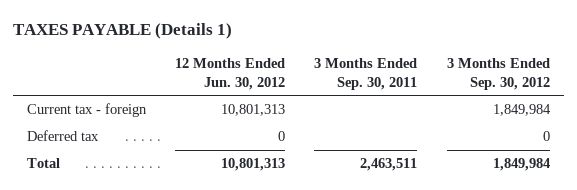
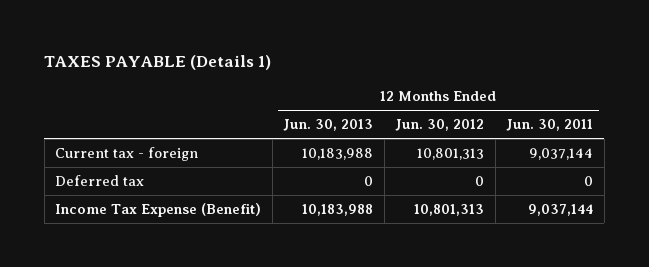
[314,58,418,90] 3 Months Ended Sep. 30, 2011 -> none
[446,58,550,90] 3 Months Ended Sep. 30, 2012 -> none
none -> [283,119,374,132] Jun. 30, 2013
none -> [506,119,594,132] Jun. 30, 2011
[27,158,61,169] Total -> [55,203,262,218] Income Tax Expense (Benefit)

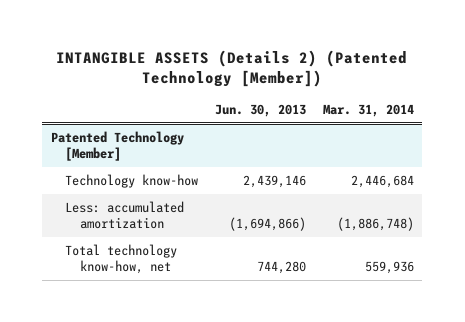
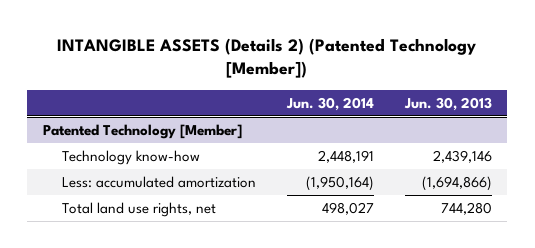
[322,103,414,117] Mar. 31, 2014 -> none
none -> [285,96,374,111] Jun. 30, 2014
[65,243,178,275] Total technology know-how, net -> [62,201,217,217] Total land use rights, net

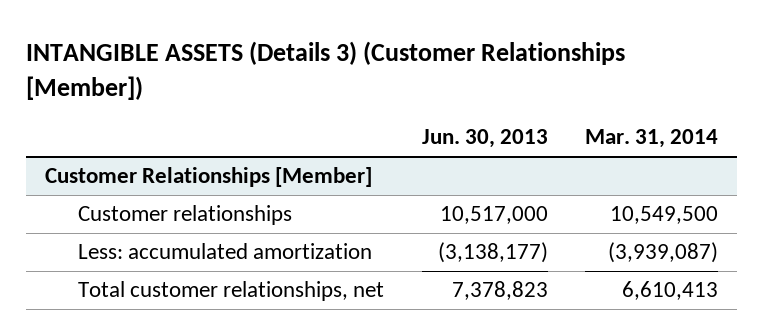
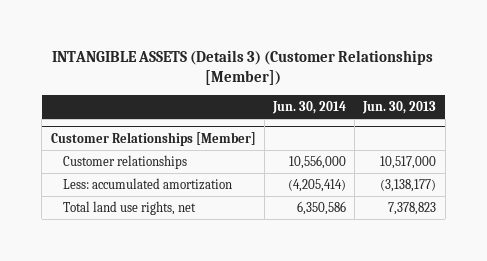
[585,129,719,149] Mar. 31, 2014 -> none
none -> [271,101,346,115] Jun. 30, 2014
[77,281,384,302] Total customer relationships, net -> [63,200,197,215] Total land use rights, net

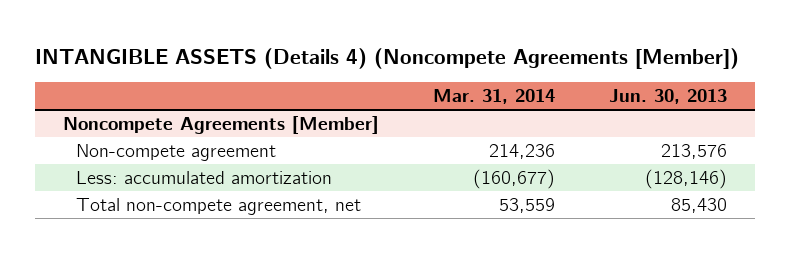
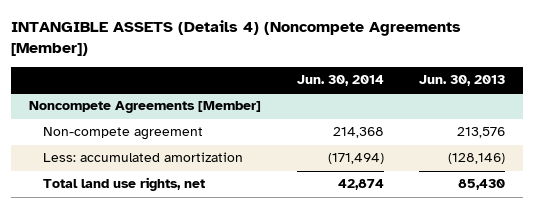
[432,89,555,105] Mar. 31, 2014 -> none
none -> [296,74,384,86] Jun. 30, 2014
[76,197,362,215] Total non-compete agreement, net -> [43,177,206,192] Total land use rights, net

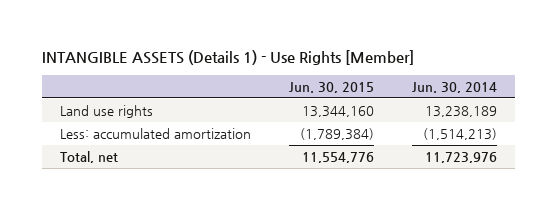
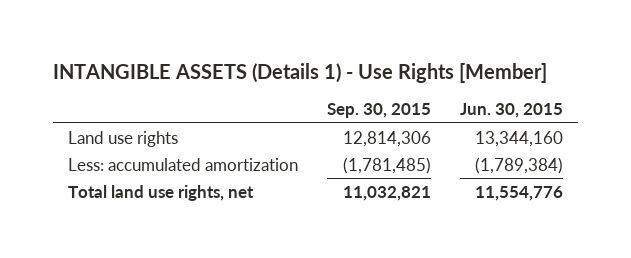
[411,81,497,93] Jun. 30, 2014 -> none
none -> [326,103,431,119] Sep. 30, 2015
[60,151,119,164] Total, net -> [67,184,254,201] Total land use rights, net

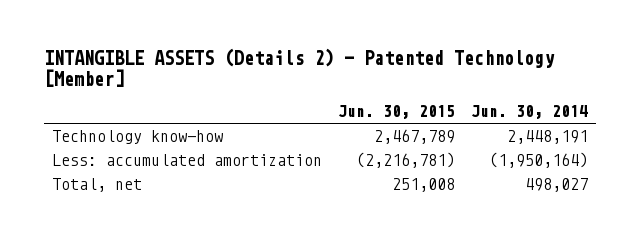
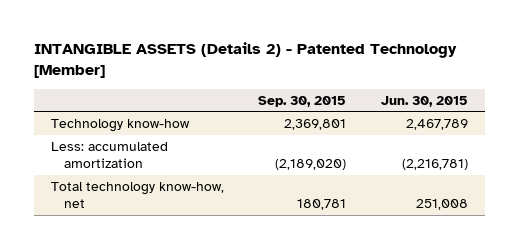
[471,105,589,120] Jun. 30, 2014 -> none
none -> [258,95,347,107] Sep. 30, 2015
[51,178,142,193] Total, net -> [50,181,224,209] Total technology know-how, net

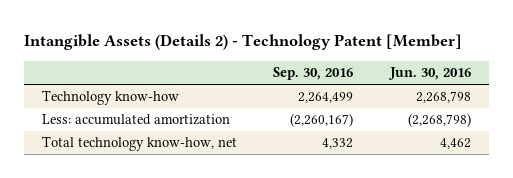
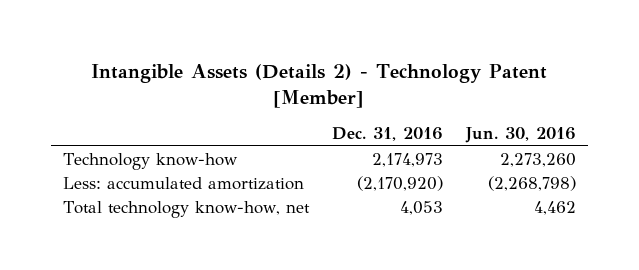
[273,67,354,81] Sep. 30, 2016 -> none
none -> [331,127,443,142] Dec. 31, 2016
[415,91,471,104] 2,268,798 -> [500,153,577,168] 2,273,260

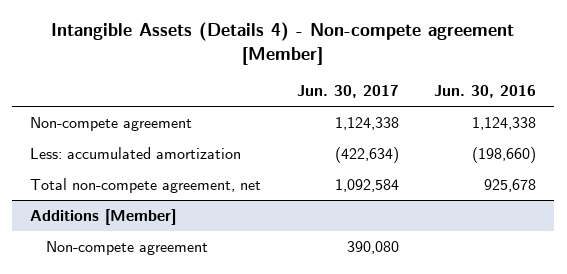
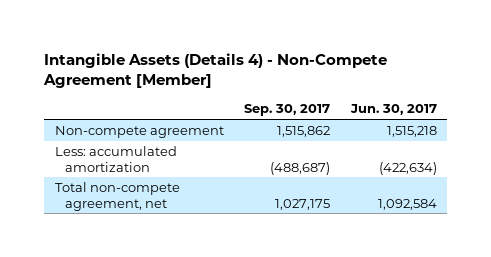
[51,22,515,65] Intangible Assets (Details 4) - Non-compete agreement [Member] -> [43,52,388,89] Intangible Assets (Details 4) - Non-Compete Agreement [Member]
[434,84,537,98] Jun. 30, 2016 -> none
none -> [244,104,331,117] Sep. 30, 2017
[334,116,399,130] 1,124,338 -> [386,125,437,137] 1,515,218
[30,208,177,225] Additions [Member] -> none
[45,240,208,255] Non-compete agreement -> none

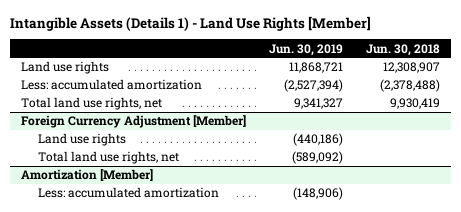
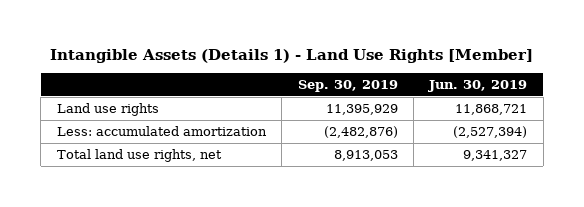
[365,43,440,56] Jun. 30, 2018 -> none
none -> [297,79,398,92] Sep. 30, 2019
[20,115,246,129] Foreign Currency Adjustment [Member] -> none
[37,133,126,147] Land use rights -> none
[37,151,179,165] Total land use rights, net -> none
[20,169,153,182] Amortization [Member] -> none
[37,187,219,199] Less: accumulated amortization -> none

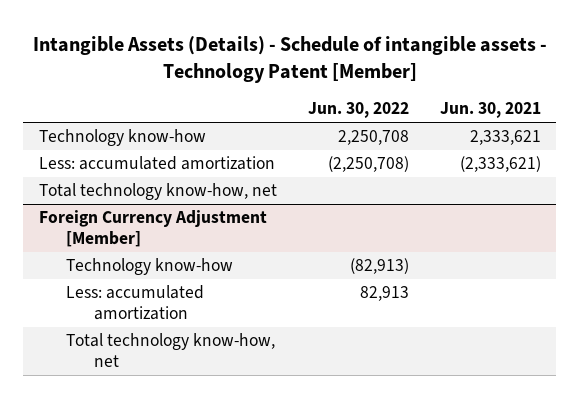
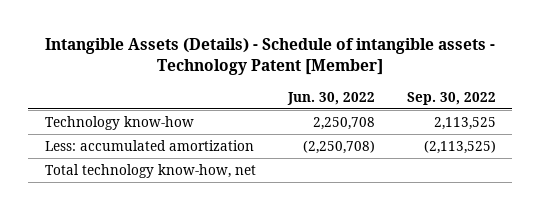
[439,102,541,119] Jun. 30, 2021 -> none
none -> [406,91,496,105] Sep. 30, 2022
[38,210,267,248] Foreign Currency Adjustment [Member] -> none
[66,258,234,276] Technology know-how -> none
[66,285,205,321] Less: accumulated amortization -> none
[66,333,276,368] Total technology know-how, net -> none

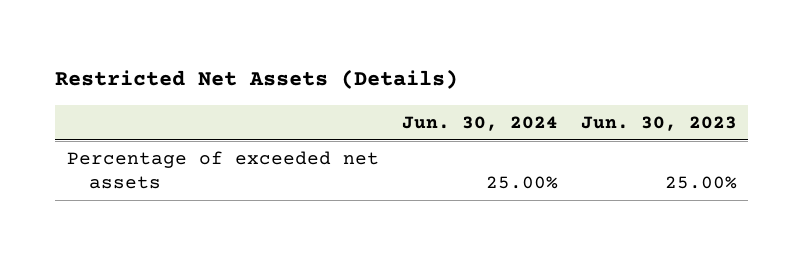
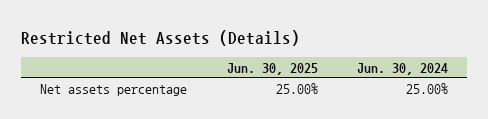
[580,115,737,131] Jun. 30, 2023 -> none
none -> [226,62,318,75] Jun. 30, 2025
[66,151,379,189] Percentage of exceeded net assets -> [40,83,188,96] Net assets percentage

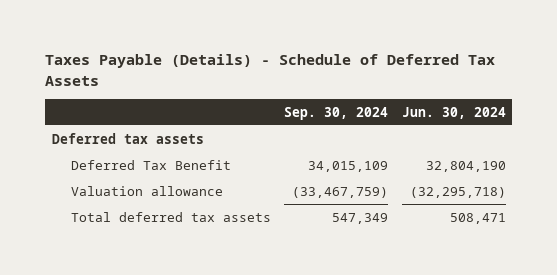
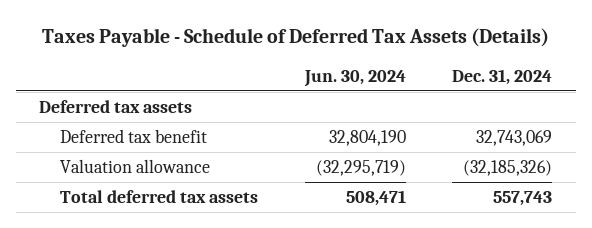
[44,54,495,86] Taxes Payable (Details) - Schedule of Deferred Tax Assets -> [41,27,549,47] Taxes Payable - Schedule of Deferred Tax Assets (Details)
[284,106,389,120] Sep. 30, 2024 -> none
none -> [452,68,553,85] Dec. 31, 2024
[71,159,232,170] Deferred Tax Benefit -> [59,129,207,144] Deferred tax benefit
[409,186,506,198] (32,295,718) -> [315,160,406,177] (32,295,719)

